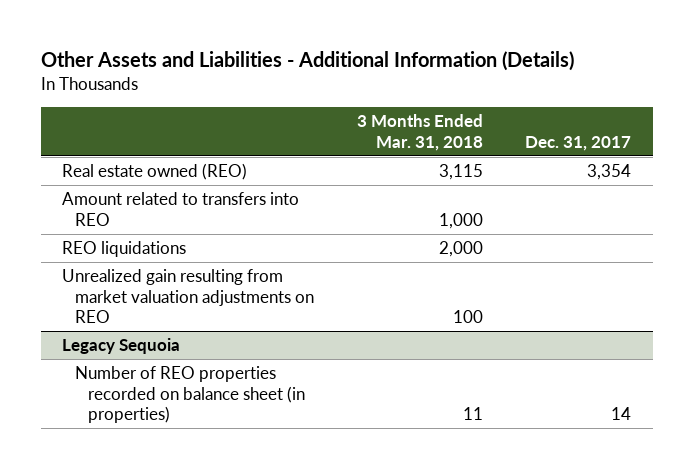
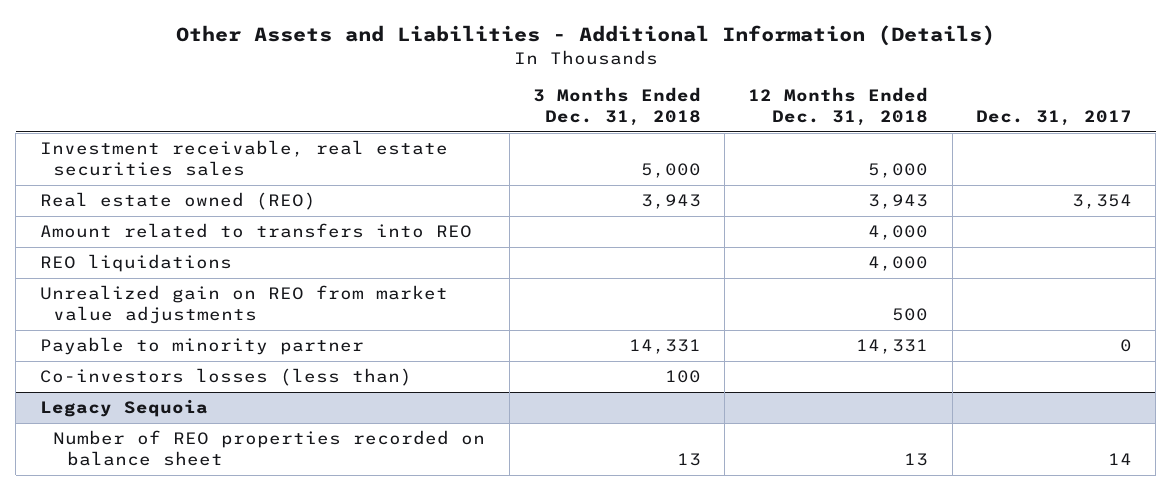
[356,114,483,151] 3 Months Ended Mar. 31, 2018 -> none
none -> [532,87,701,126] 3 Months Ended Dec. 31, 2018
none -> [748,87,929,126] 12 Months Ended Dec. 31, 2018
none -> [39,140,448,176] Investment receivable, real estate securities sales
[62,269,314,324] Unrealized gain resulting from market valuation adjustments on REO -> [39,285,448,324] Unrealized gain on REO from market value adjustments
none -> [39,337,364,356] Payable to minority partner
none -> [39,368,412,387] Co-investors losses (less than)
[74,366,305,424] Number of REO properties recorded on balance sheet (in properties) -> [53,430,486,466] Number of REO properties recorded on balance sheet

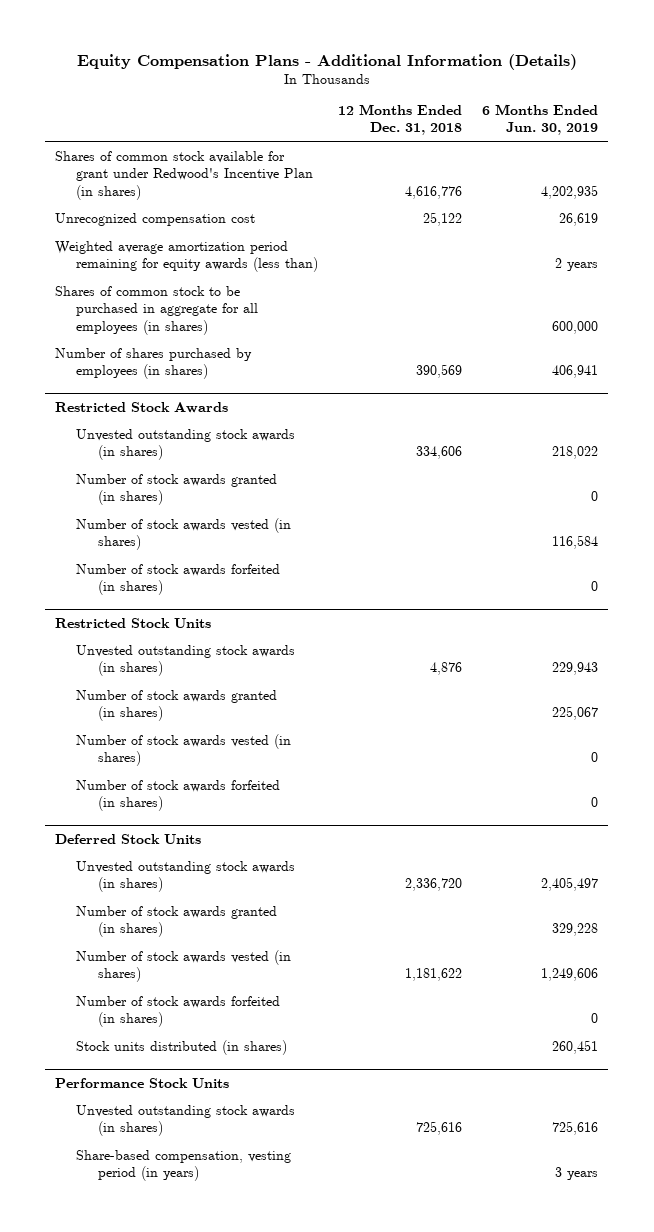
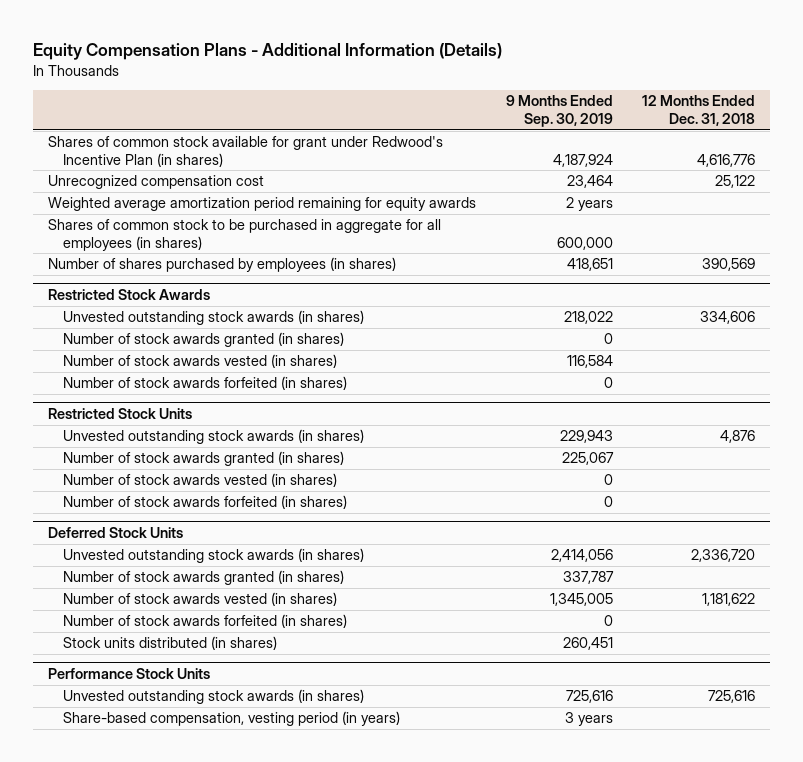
[482,104,599,136] 6 Months Ended Jun. 30, 2019 -> none
none -> [505,95,613,128] 9 Months Ended Sep. 30, 2019
[55,241,319,273] Weighted average amortization period remaining for equity awards (less than) -> [47,197,476,212] Weighted average amortization period remaining for equity awards

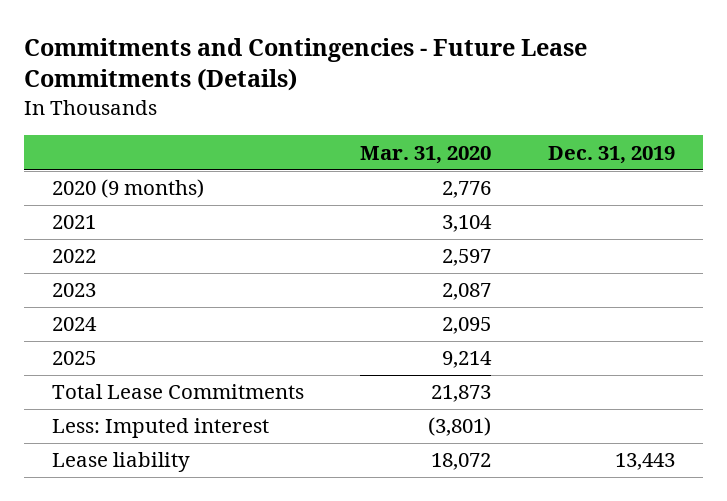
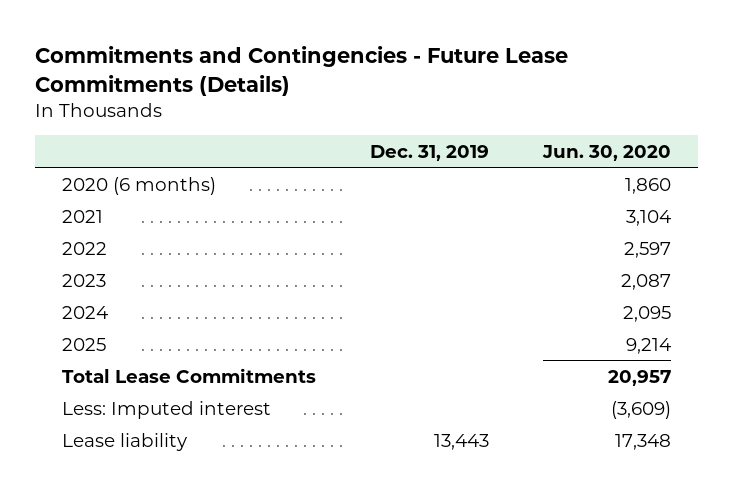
[360,145,492,164] Mar. 31, 2020 -> none
none -> [542,144,672,161] Jun. 30, 2020
[52,179,205,199] 2020 (9 months) -> [61,176,216,195] 2020 (6 months)

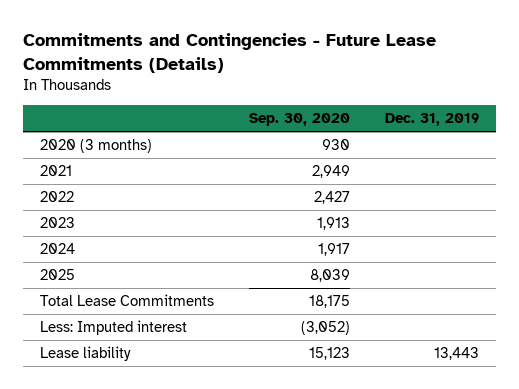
[542,144,672,161] Jun. 30, 2020 -> none
none -> [249,113,351,127] Sep. 30, 2020
[61,176,216,195] 2020 (6 months) -> [40,139,153,154] 2020 (3 months)

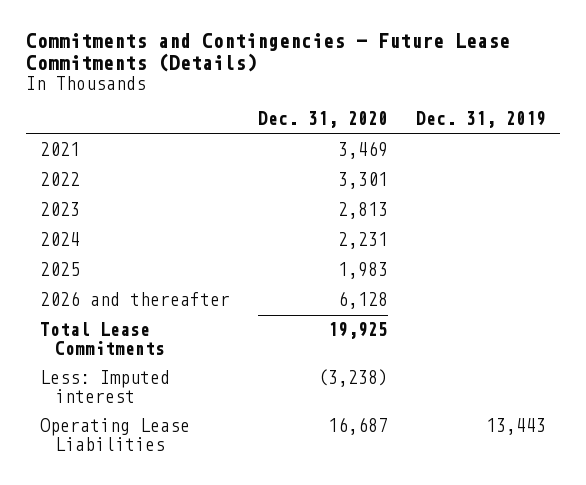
[249,113,351,127] Sep. 30, 2020 -> none
none -> [257,111,388,129] Dec. 31, 2020
[40,139,153,154] 2020 (3 months) -> none
none -> [39,291,230,307] 2026 and thereafter
[40,346,132,362] Lease liability -> [39,418,190,451] Operating Lease Liabilities

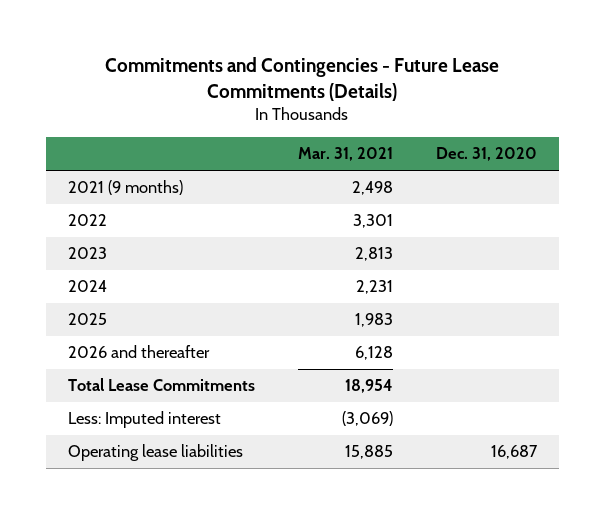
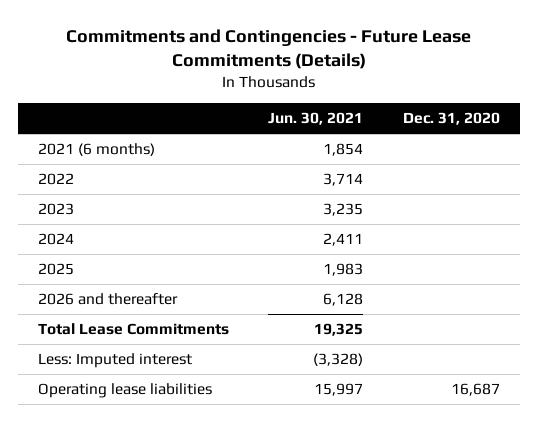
[297,147,393,162] Mar. 31, 2021 -> none
none -> [268,111,364,125] Jun. 30, 2021
[67,180,183,196] 2021 (9 months) -> [37,143,155,157] 2021 (6 months)

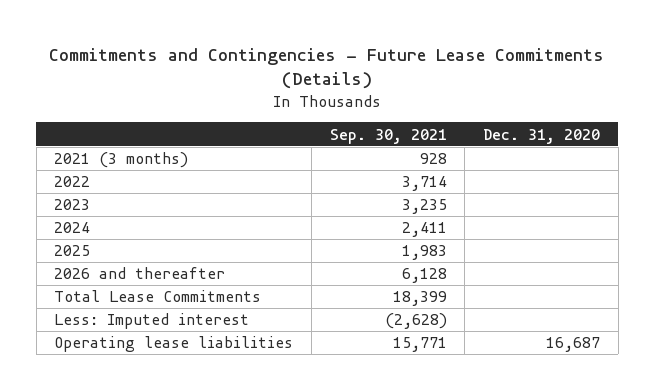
[268,111,364,125] Jun. 30, 2021 -> none
none -> [329,128,447,144] Sep. 30, 2021
[37,143,155,157] 2021 (6 months) -> [54,152,189,169] 2021 (3 months)

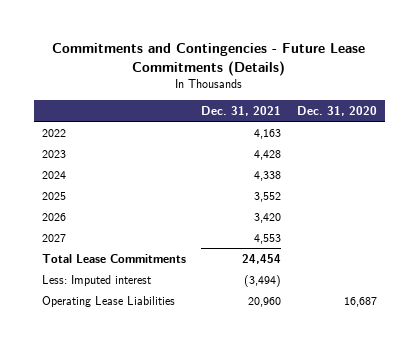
[329,128,447,144] Sep. 30, 2021 -> none
none -> [201,106,282,117] Dec. 31, 2021
[54,152,189,169] 2021 (3 months) -> none
[54,267,226,280] 2026 and thereafter -> [41,212,66,221] 2026
none -> [41,233,66,242] 2027
[54,336,294,353] Operating lease liabilities -> [41,295,175,307] Operating Lease Liabilities

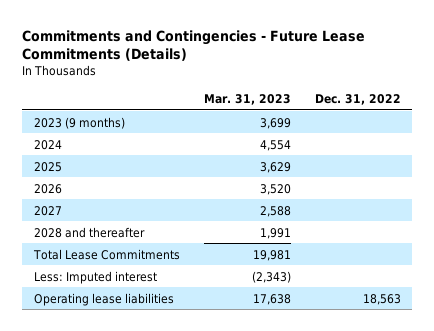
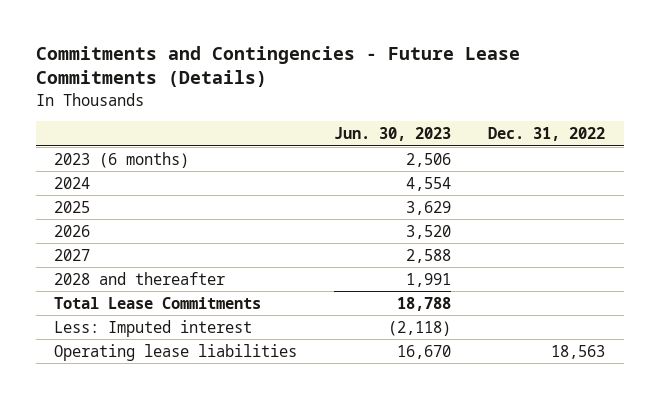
[203,93,291,105] Mar. 31, 2023 -> none
none -> [334,127,452,142] Jun. 30, 2023
[33,116,125,129] 2023 (9 months) -> [54,151,190,168] 2023 (6 months)

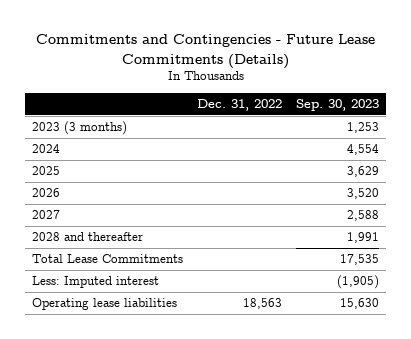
[334,127,452,142] Jun. 30, 2023 -> none
none -> [296,98,380,111] Sep. 30, 2023
[54,151,190,168] 2023 (6 months) -> [32,121,128,136] 2023 (3 months)

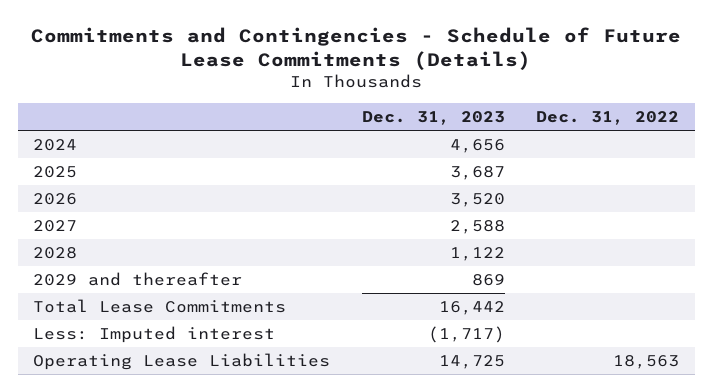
[35,34,375,69] Commitments and Contingencies - Future Lease Commitments (Details) -> [31,27,682,71] Commitments and Contingencies - Schedule of Future Lease Commitments (Details)
[296,98,380,111] Sep. 30, 2023 -> none
none -> [361,111,505,126] Dec. 31, 2023
[32,121,128,136] 2023 (3 months) -> none
[32,232,144,242] 2028 and thereafter -> [33,246,78,259] 2028
none -> [33,271,243,286] 2029 and thereafter
[32,298,178,311] Operating lease liabilities -> [33,352,331,370] Operating Lease Liabilities

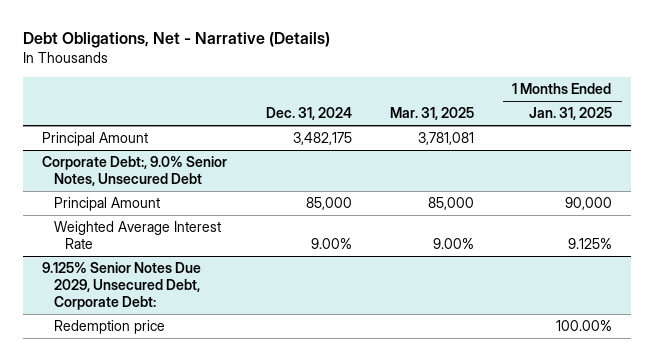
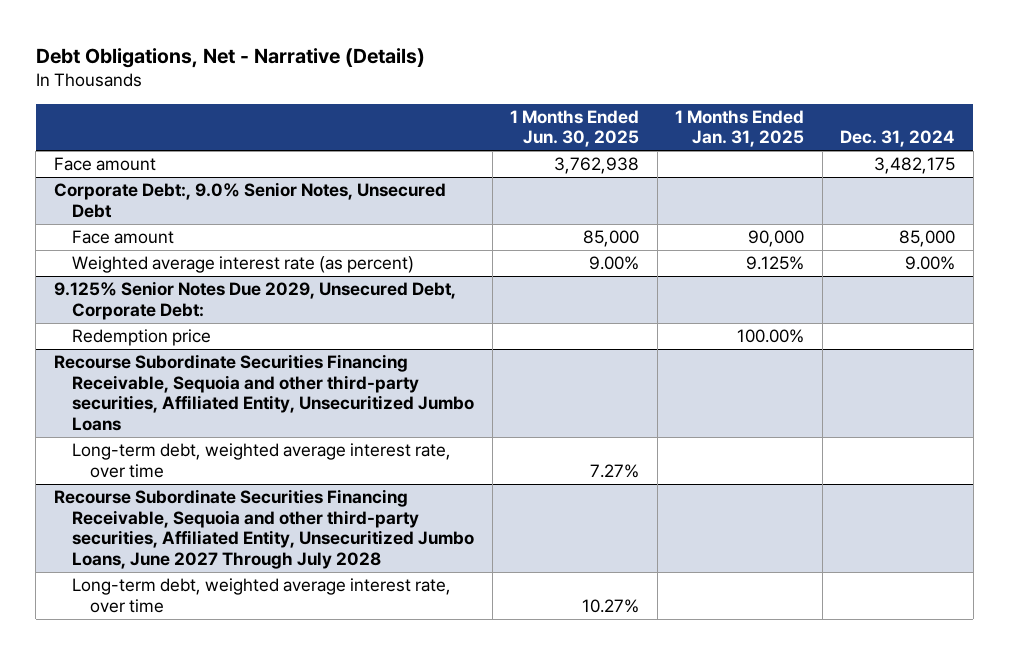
[390,107,475,121] Mar. 31, 2025 -> none
none -> [510,109,640,148] 1 Months Ended Jun. 30, 2025
[42,132,149,147] Principal Amount -> [53,157,156,172] Face amount
[53,197,160,212] Principal Amount -> [72,230,175,245] Face amount
[53,221,221,249] Weighted Average Interest Rate -> [72,256,415,274] Weighted average interest rate (as percent)
none -> [53,354,475,431] Recourse Subordinate Securities Financing Receivable, Sequoia and other third-party securities, Affiliated Entity, Unsecuritized Jumbo Loans
none -> [72,443,452,478] Long-term debt, weighted average interest rate, over time
none -> [53,489,475,569] Recourse Subordinate Securities Financing Receivable, Sequoia and other third-party securities, Affiliated Entity, Unsecuritized Jumbo Loans, June 2027 Through July 2028
none -> [72,578,452,613] Long-term debt, weighted average interest rate, over time

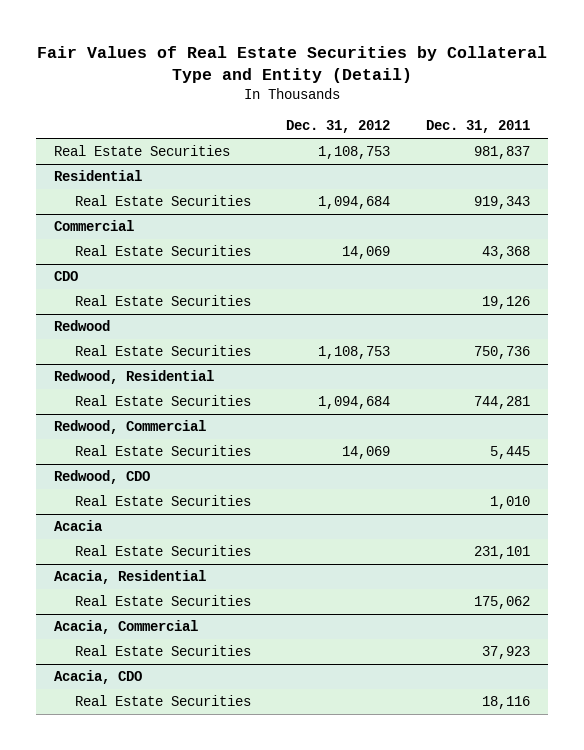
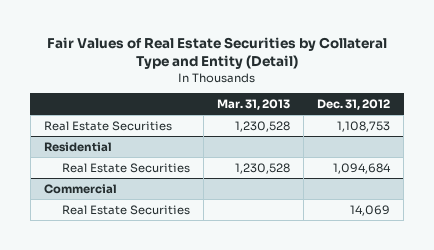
[425,120,530,134] Dec. 31, 2011 -> none
none -> [216,98,290,110] Mar. 31, 2013
[53,270,78,281] CDO -> none
[74,294,251,306] Real Estate Securities -> none
[53,319,110,331] Redwood -> none
[74,344,251,356] Real Estate Securities -> none
[53,369,214,384] Redwood, Residential -> none
[74,394,251,406] Real Estate Securities -> none
[53,419,206,434] Redwood, Commercial -> none
[74,444,251,456] Real Estate Securities -> none
[53,469,150,484] Redwood, CDO -> none
[74,494,251,506] Real Estate Securities -> none
[53,519,103,531] Acacia -> none
[74,544,251,556] Real Estate Securities -> none
[53,569,206,584] Acacia, Residential -> none
[74,594,251,606] Real Estate Securities -> none
[53,619,198,634] Acacia, Commercial -> none
[74,644,251,656] Real Estate Securities -> none
[53,669,142,684] Acacia, CDO -> none
[74,694,251,706] Real Estate Securities -> none

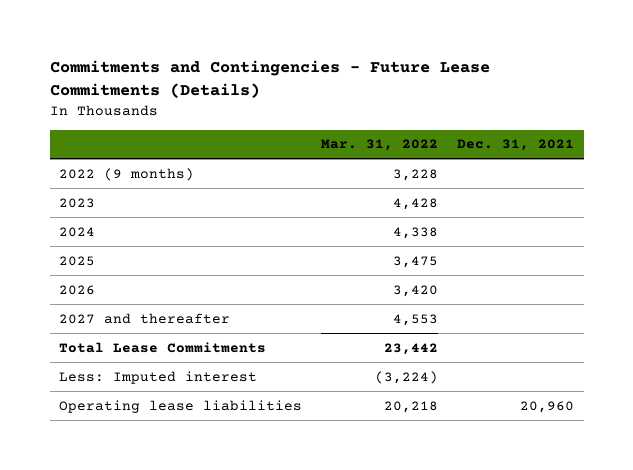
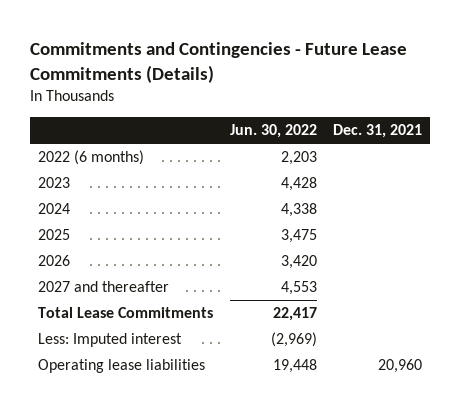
[321,139,439,152] Mar. 31, 2022 -> none
none -> [229,124,317,139] Jun. 30, 2022
[59,167,195,181] 2022 (9 months) -> [38,150,145,166] 2022 (6 months)

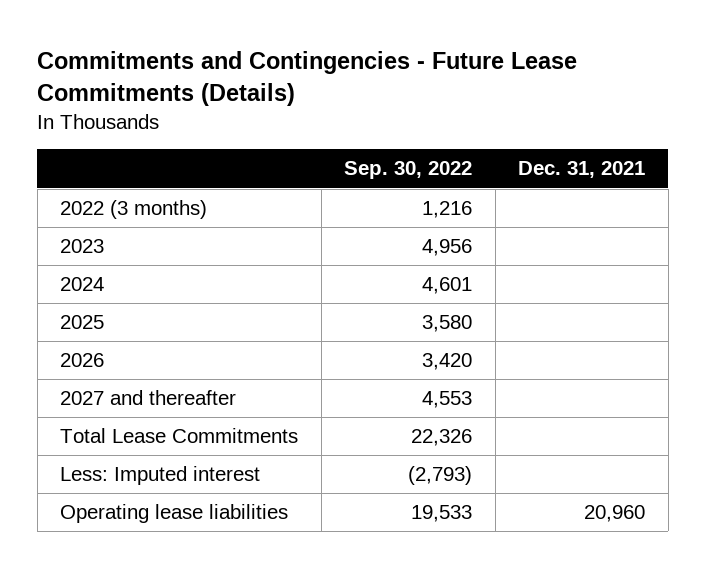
[229,124,317,139] Jun. 30, 2022 -> none
none -> [344,161,473,180] Sep. 30, 2022
[38,150,145,166] 2022 (6 months) -> [60,200,208,220] 2022 (3 months)

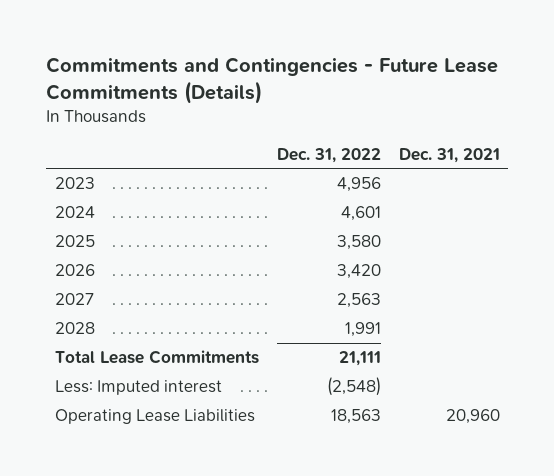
[344,161,473,180] Sep. 30, 2022 -> none
none -> [276,147,381,163] Dec. 31, 2022
[60,200,208,220] 2022 (3 months) -> none
[60,390,237,406] 2027 and thereafter -> [54,293,94,306] 2027
none -> [54,322,95,335] 2028
[60,504,289,524] Operating lease liabilities -> [54,409,255,425] Operating Lease Liabilities

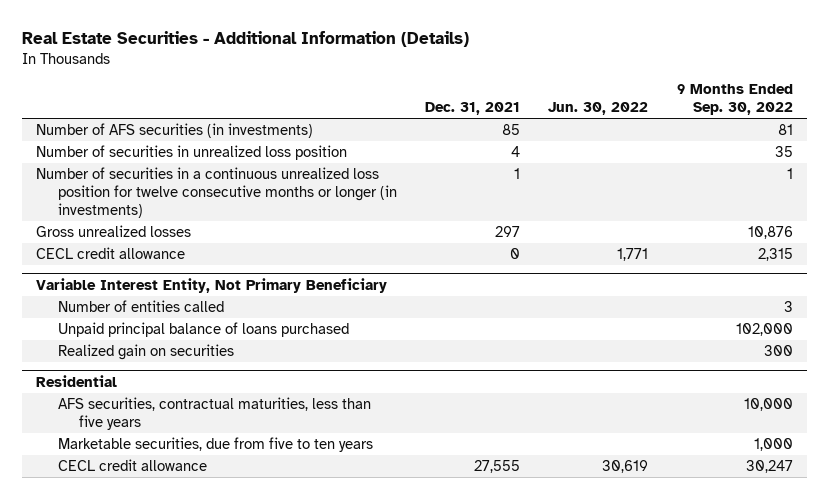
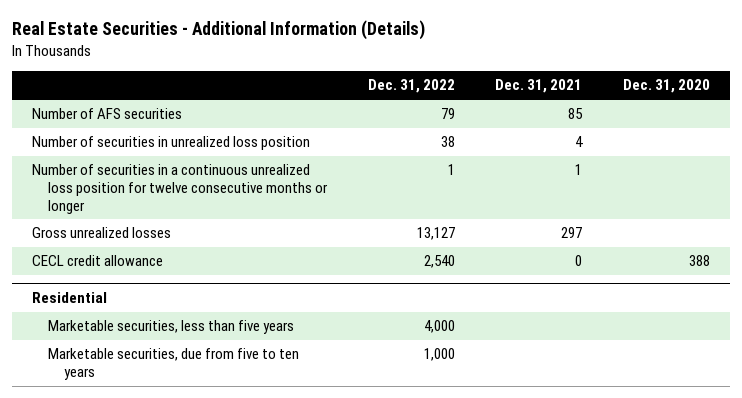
[548,101,649,115] Jun. 30, 2022 -> none
[676,83,793,115] 9 Months Ended Sep. 30, 2022 -> none
none -> [367,79,455,94] Dec. 31, 2022
none -> [622,79,710,94] Dec. 31, 2020
[36,122,314,138] Number of AFS securities (in investments) -> [32,108,183,120] Number of AFS securities
[36,166,397,218] Number of securities in a continuous unrealized loss position for twelve consecutive months or longer (in investments) -> [32,164,329,214] Number of securities in a continuous unrealized loss position for twelve consecutive months or longer
[36,277,388,293] Variable Interest Entity, Not Primary Beneficiary -> none
[57,299,224,312] Number of entities called -> none
[57,321,349,337] Unpaid principal balance of loans purchased -> none
[57,343,234,360] Realized gain on securities -> none
[57,396,371,430] AFS securities, contractual maturities, less than five years -> [48,320,295,335] Marketable securities, less than five years
[57,458,207,471] CECL credit allowance -> none

